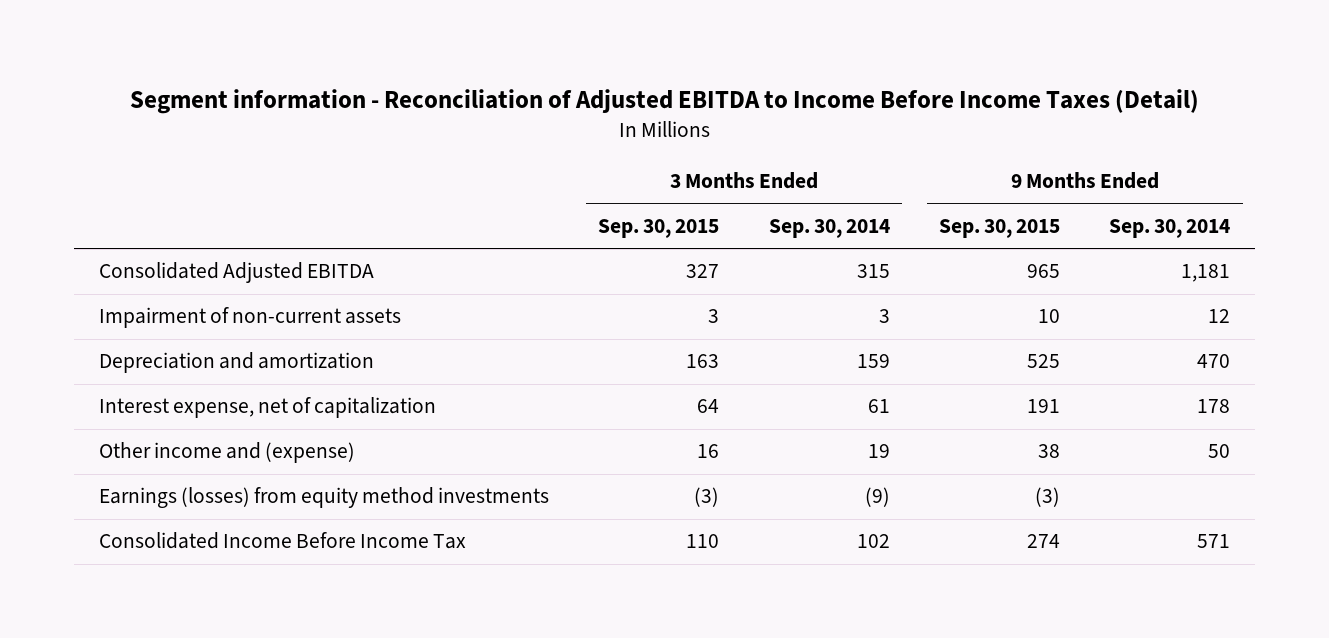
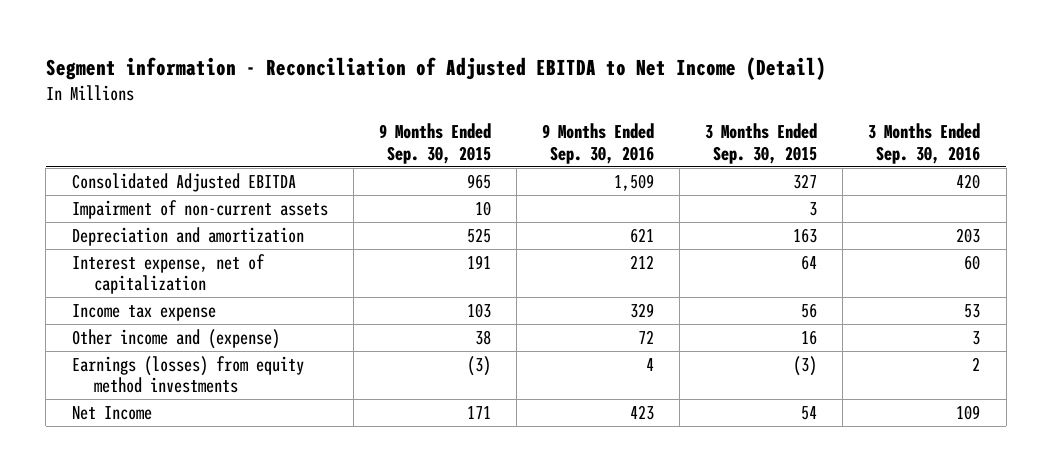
[129,88,1199,114] Segment information - Reconciliation of Adjusted EBITDA to Income Before Income Taxes (Detail) -> [45,56,826,80] Segment information - Reconciliation of Adjusted EBITDA to Net Income (Detail)
[768,218,890,238] Sep. 30, 2014 -> none
[1109,218,1231,238] Sep. 30, 2014 -> none
none -> [542,123,655,164] 9 Months Ended Sep. 30, 2016
none -> [868,123,981,164] 3 Months Ended Sep. 30, 2016
none -> [71,303,216,321] Income tax expense
[98,532,466,550] Consolidated Income Before Income Tax -> none
none -> [71,405,152,420] Net Income

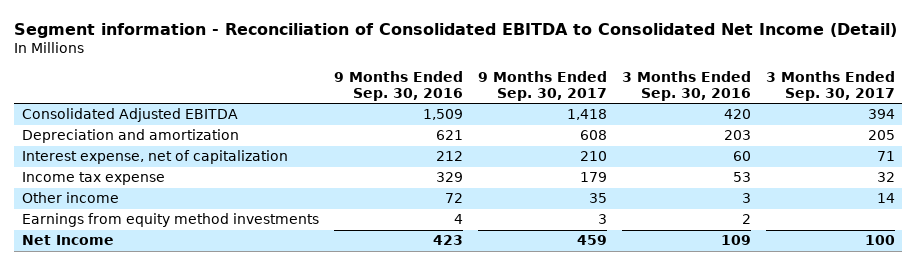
[45,56,826,80] Segment information - Reconciliation of Adjusted EBITDA to Net Income (Detail) -> [14,22,898,38] Segment information - Reconciliation of Consolidated EBITDA to Consolidated Net Income (Detail)
[378,123,491,164] 9 Months Ended Sep. 30, 2015 -> none
[705,123,818,164] 3 Months Ended Sep. 30, 2015 -> none
none -> [477,70,607,101] 9 Months Ended Sep. 30, 2017
none -> [765,70,895,101] 3 Months Ended Sep. 30, 2017
[71,199,328,219] Impairment of non-current assets -> none
[71,328,280,349] Other income and (expense) -> [21,192,119,204] Other income
[71,355,304,394] Earnings (losses) from equity method investments -> [21,213,319,228] Earnings from equity method investments

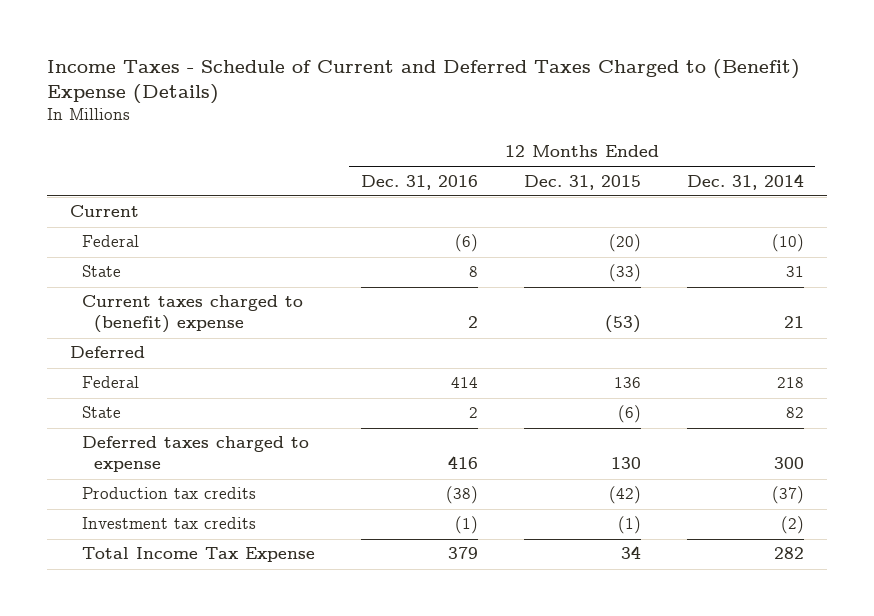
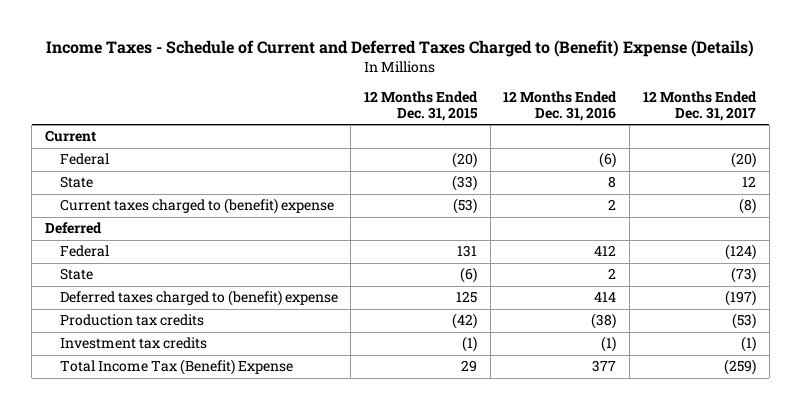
[686,173,804,190] Dec. 31, 2014 -> none
none -> [642,90,757,121] 12 Months Ended Dec. 31, 2017
[450,377,478,389] 414 -> [594,245,617,257] 412
[613,377,641,389] 136 -> [457,245,478,258] 131
[82,436,310,473] Deferred taxes charged to expense -> [59,290,338,307] Deferred taxes charged to (benefit) expense
[447,456,478,470] 416 -> [594,292,617,303] 414
[610,457,641,470] 130 -> [456,291,478,304] 125
[82,547,316,563] Total Income Tax Expense -> [59,359,293,376] Total Income Tax (Benefit) Expense
[447,547,478,560] 379 -> [592,360,617,373] 377
[620,546,641,560] 34 -> [461,360,478,373] 29

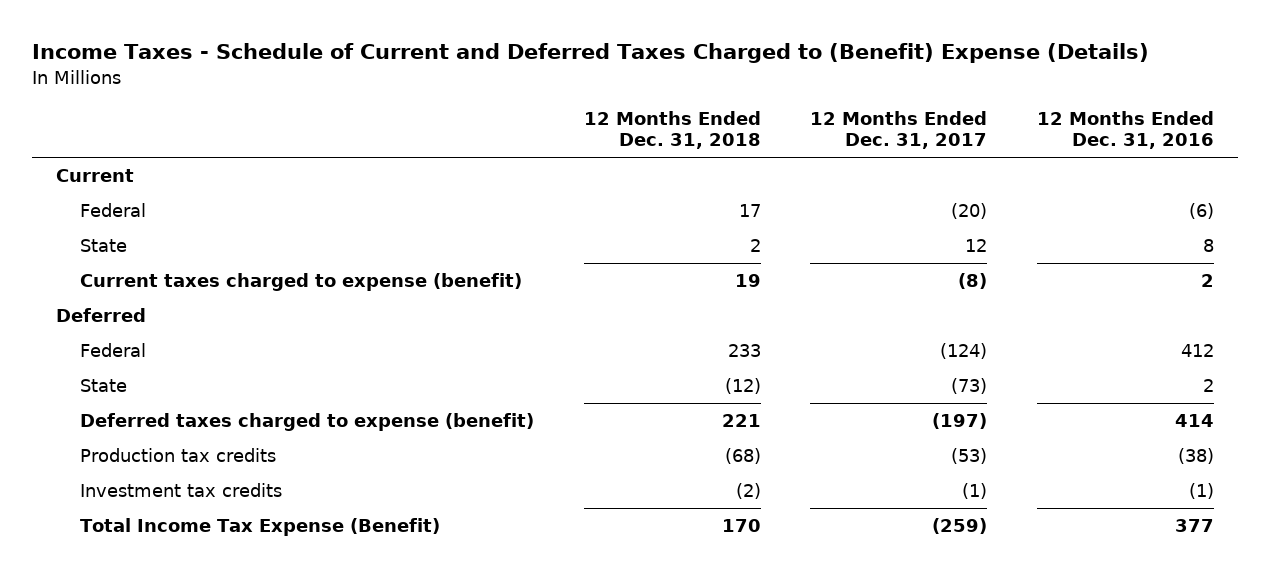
[364,90,479,121] 12 Months Ended Dec. 31, 2015 -> none
none -> [583,111,761,150] 12 Months Ended Dec. 31, 2018
[59,198,334,215] Current taxes charged to (benefit) expense -> [80,272,523,291] Current taxes charged to expense (benefit)
[59,290,338,307] Deferred taxes charged to (benefit) expense -> [80,412,535,431] Deferred taxes charged to expense (benefit)
[59,359,293,376] Total Income Tax (Benefit) Expense -> [80,517,441,536] Total Income Tax Expense (Benefit)

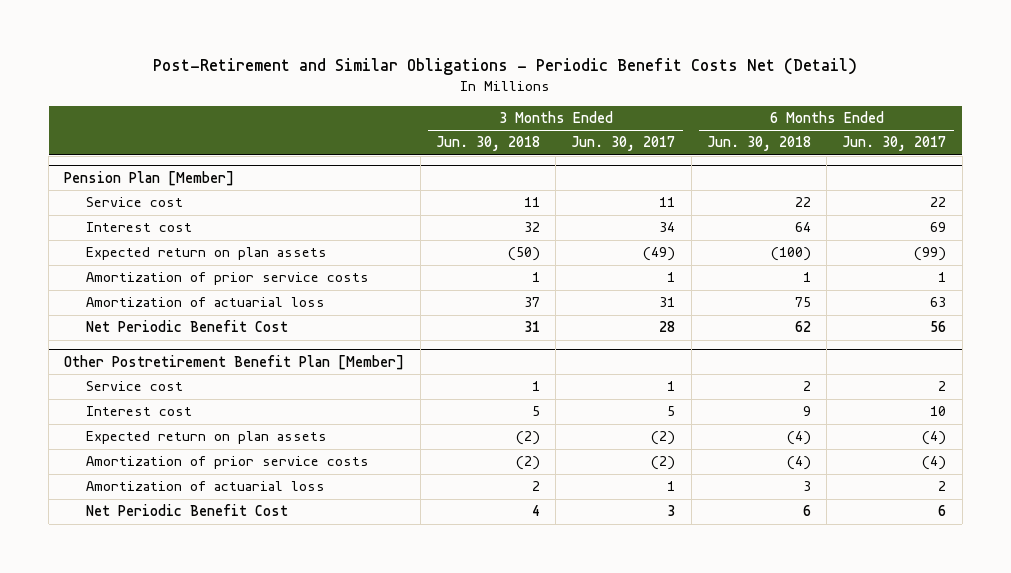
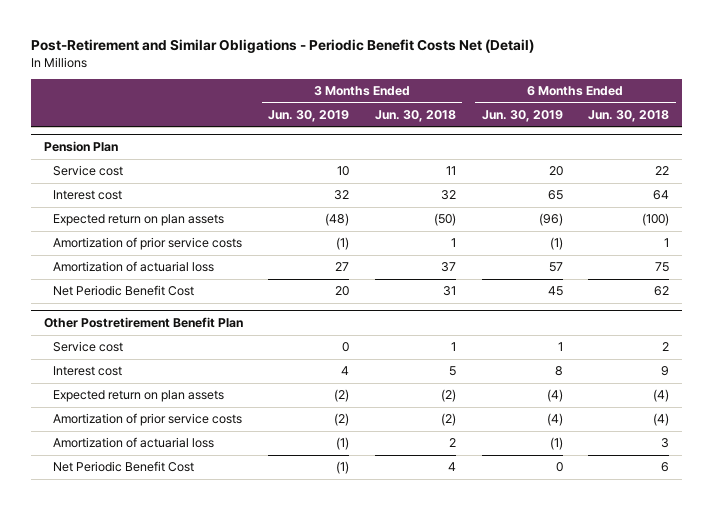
[571,136,676,152] Jun. 30, 2017 -> none
[842,136,947,152] Jun. 30, 2017 -> none
none -> [268,109,350,122] Jun. 30, 2019
none -> [481,109,563,122] Jun. 30, 2019
[64,170,235,186] Pension Plan [Member] -> [43,141,118,153] Pension Plan
[64,354,405,370] Other Postretirement Benefit Plan [Member] -> [43,317,243,329] Other Postretirement Benefit Plan

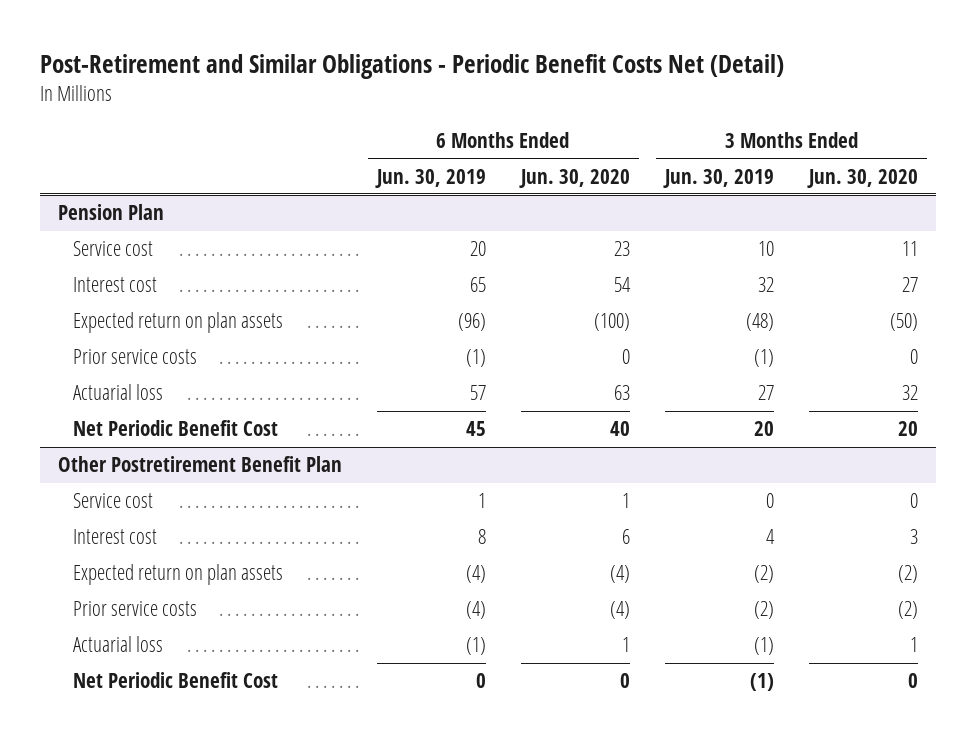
[374,109,456,122] Jun. 30, 2018 -> none
[588,109,670,122] Jun. 30, 2018 -> none
none -> [518,168,630,188] Jun. 30, 2020
none -> [807,168,919,188] Jun. 30, 2020
[53,237,243,251] Amortization of prior service costs -> [73,349,198,365] Prior service costs
[53,261,215,273] Amortization of actuarial loss -> [73,384,164,401] Actuarial loss
[53,413,243,427] Amortization of prior service costs -> [73,601,198,617] Prior service costs
[53,437,215,449] Amortization of actuarial loss -> [73,636,164,653] Actuarial loss

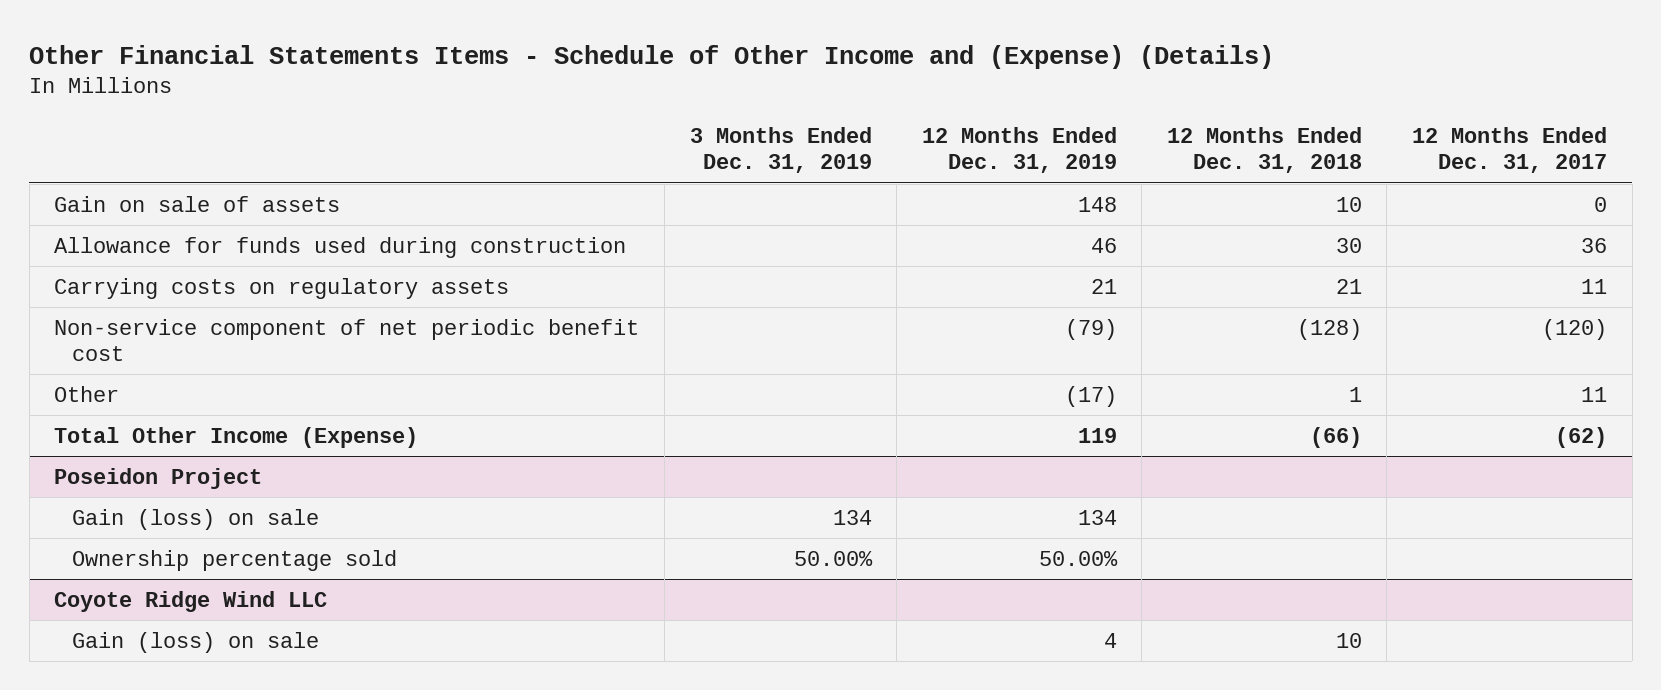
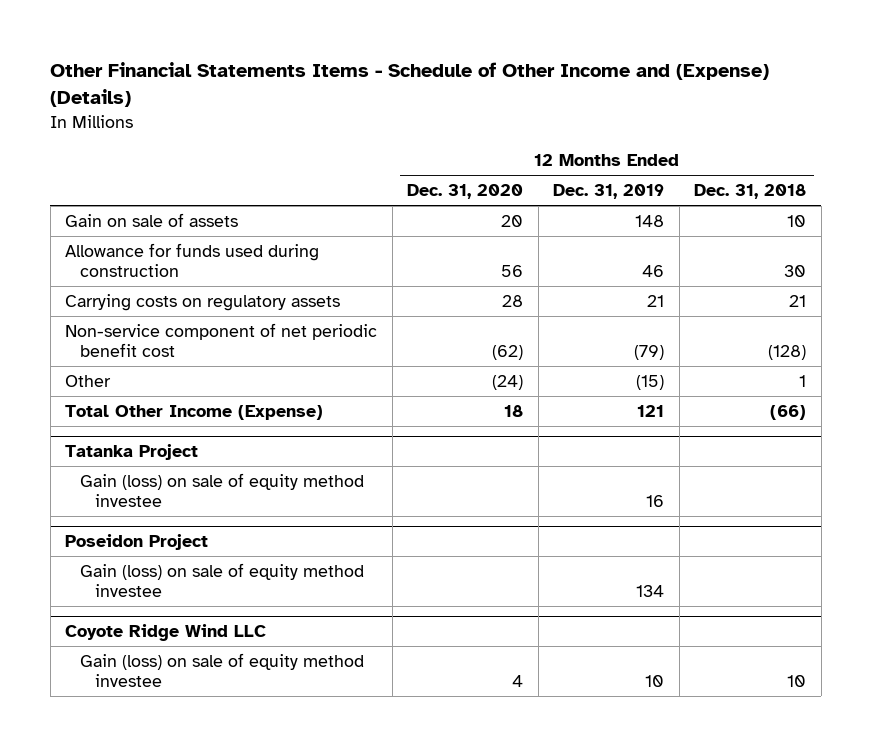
[689,127,872,174] 3 Months Ended Dec. 31, 2019 -> none
[1411,127,1607,174] 12 Months Ended Dec. 31, 2017 -> none
none -> [407,184,524,200] Dec. 31, 2020
[1064,385,1117,407] (17) -> [636,374,665,390] (15)
[1077,427,1117,443] 119 -> [637,404,665,417] 121
none -> [65,444,199,461] Tatanka Project
none -> [80,472,365,508] Gain (loss) on sale of equity method investee
[72,549,398,571] Ownership percentage sold -> none
[72,508,320,530] Gain (loss) on sale -> [80,562,365,598] Gain (loss) on sale of equity method investee
[72,631,320,653] Gain (loss) on sale -> [80,652,365,688] Gain (loss) on sale of equity method investee
[1103,632,1117,648] 4 -> [645,675,665,688] 10

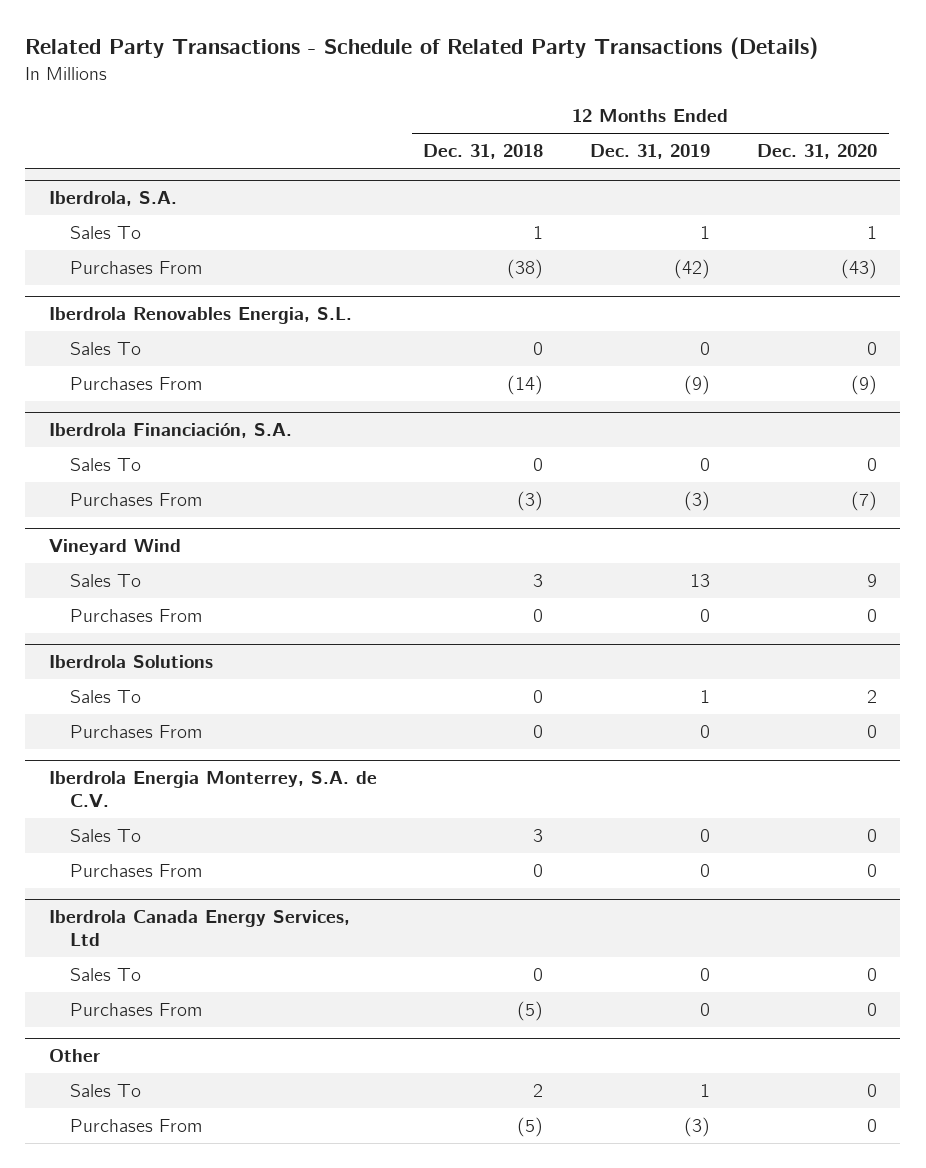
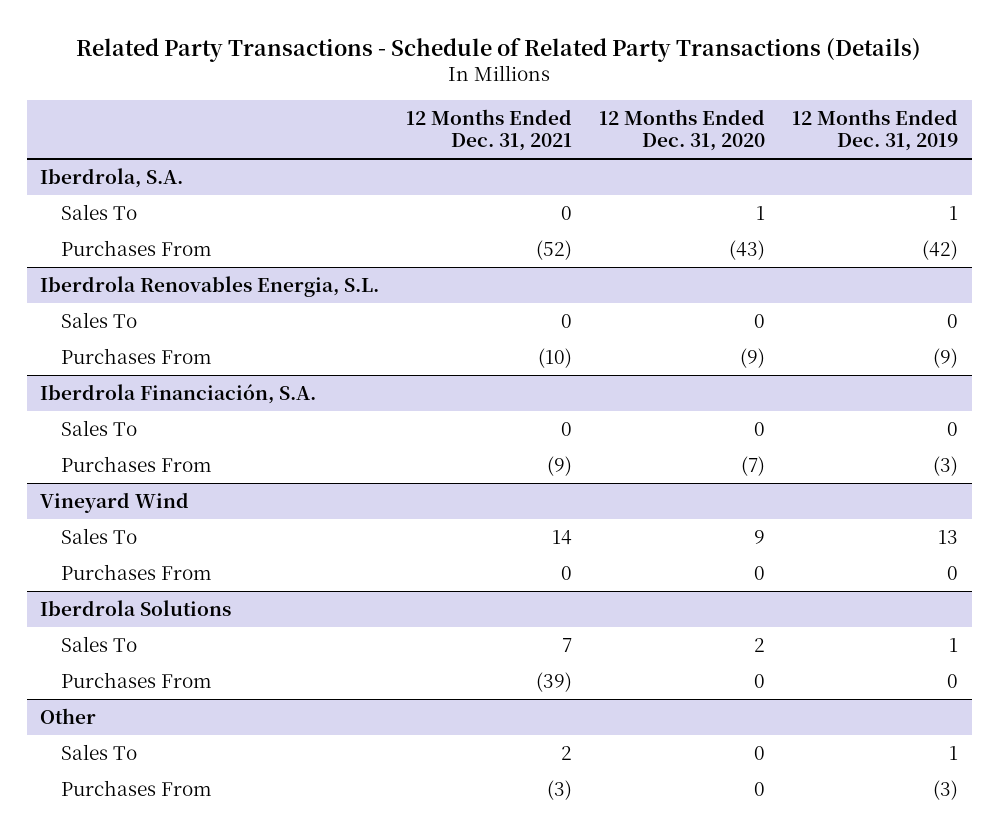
[423,144,544,160] Dec. 31, 2018 -> none
none -> [406,108,573,151] 12 Months Ended Dec. 31, 2021
[48,771,377,808] Iberdrola Energia Monterrey, S.A. de C.V. -> none
[69,828,141,842] Sales To -> none
[69,863,202,877] Purchases From -> none
[48,910,350,947] Iberdrola Canada Energy Services, Ltd -> none
[69,967,141,981] Sales To -> none
[69,1002,202,1016] Purchases From -> none

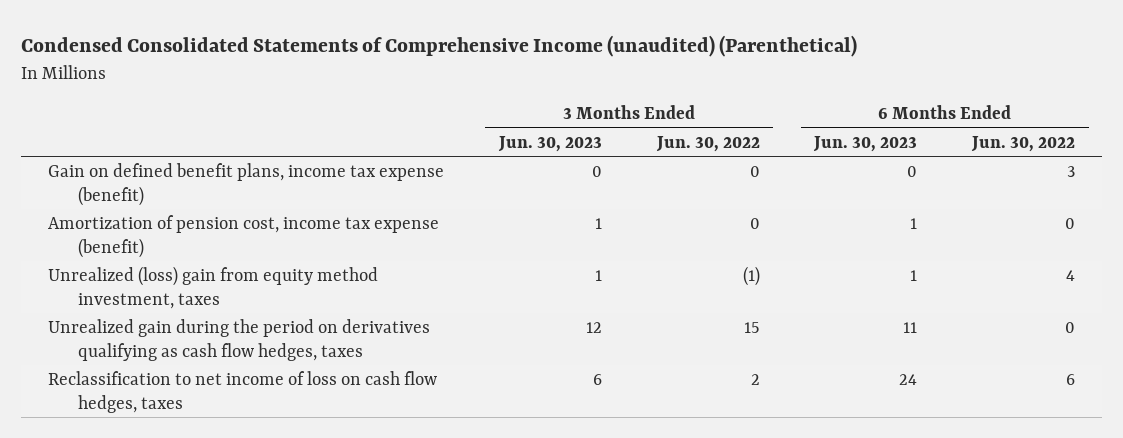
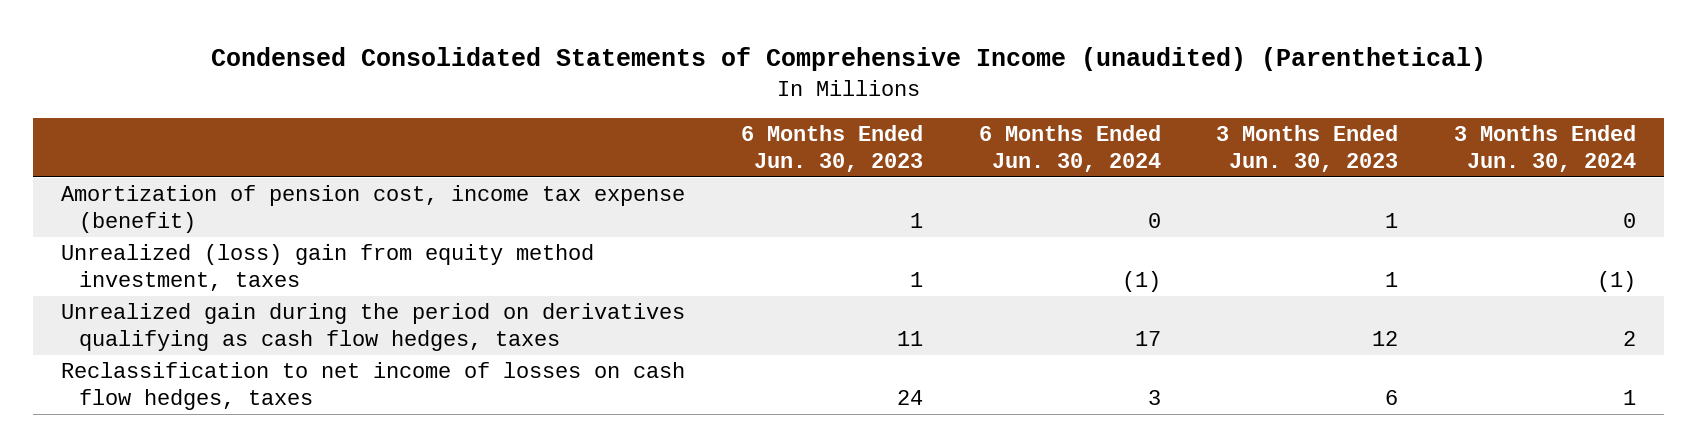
[655,135,760,152] Jun. 30, 2022 -> none
[970,135,1075,152] Jun. 30, 2022 -> none
none -> [978,125,1161,172] 6 Months Ended Jun. 30, 2024
none -> [1454,125,1637,172] 3 Months Ended Jun. 30, 2024
[48,162,445,206] Gain on defined benefit plans, income tax expense (benefit) -> none
[48,370,438,413] Reclassification to net income of loss on cash flow hedges, taxes -> [60,362,685,411] Reclassification to net income of losses on cash flow hedges, taxes

